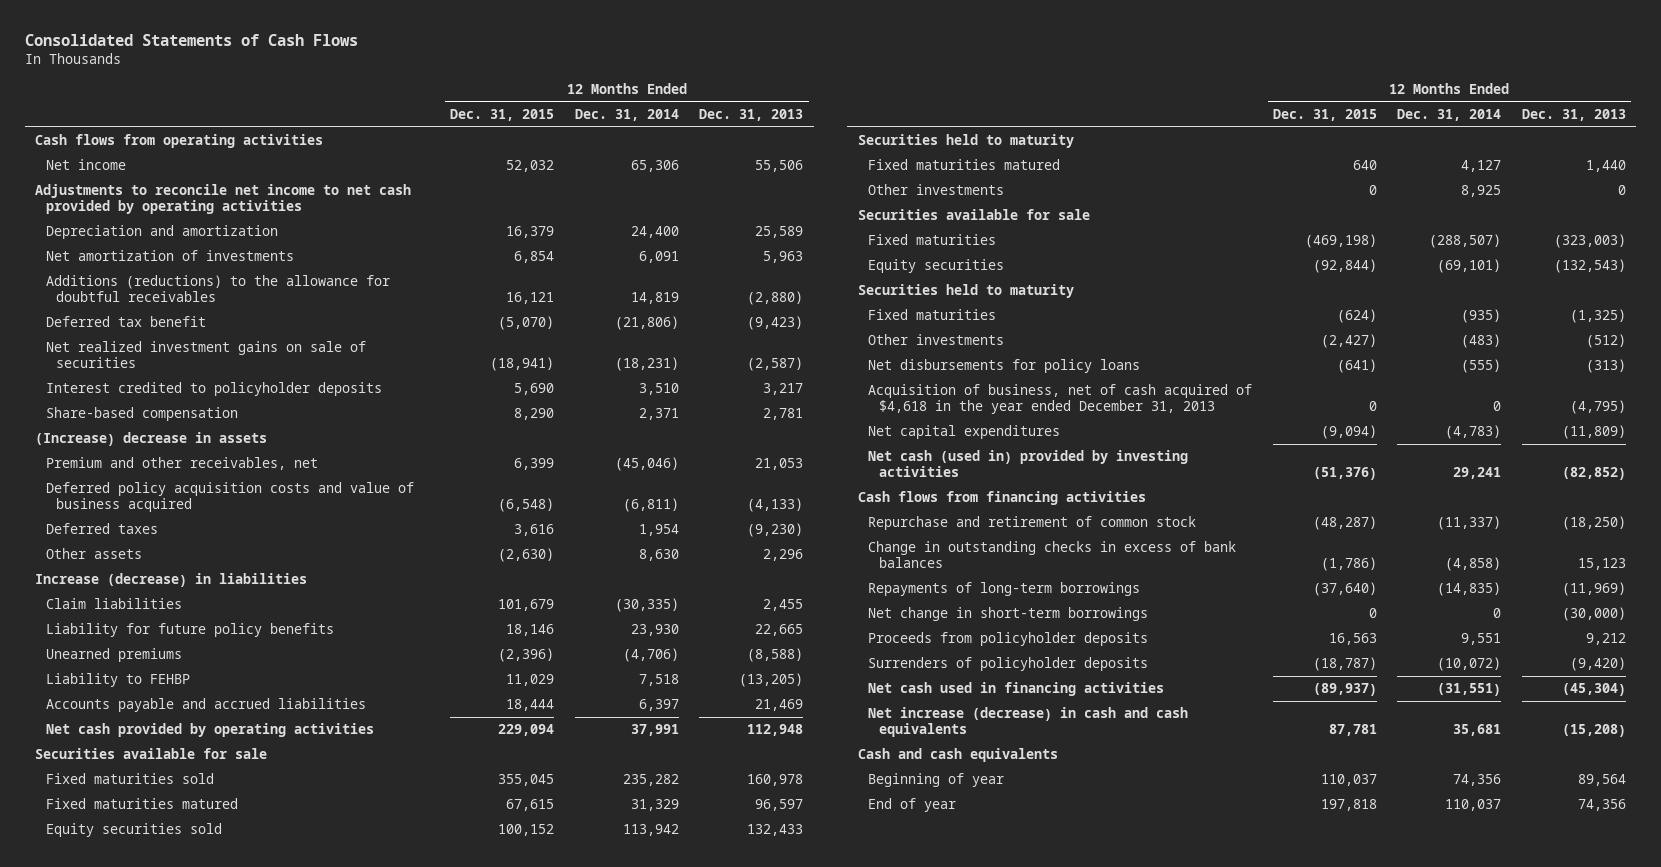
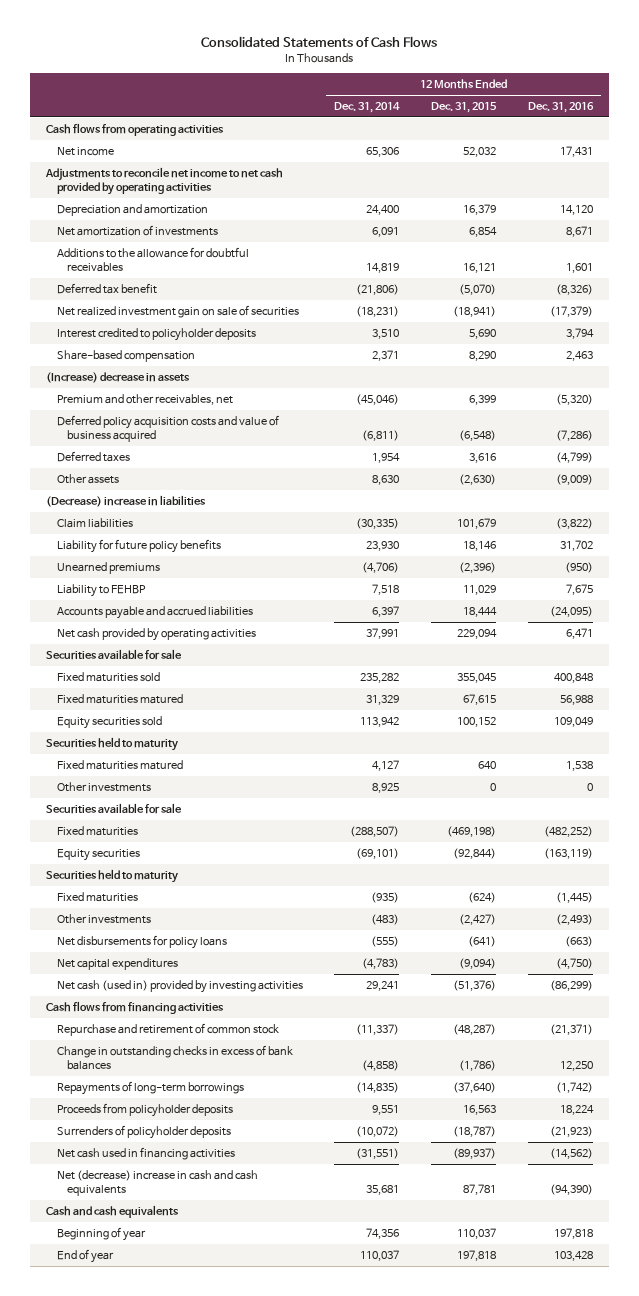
[699,109,804,122] Dec. 31, 2013 -> none
none -> [527,102,594,114] Dec. 31, 2016
[45,275,390,303] Additions (reductions) to the allowance for doubtful receivables -> [56,246,249,273] Additions to the allowance for doubtful receivables
[45,341,366,369] Net realized investment gains on sale of securities -> [56,304,299,318] Net realized investment gain on sale of securities
[35,573,308,588] Increase (decrease) in liabilities -> [45,494,206,507] (Decrease) increase in liabilities
[868,384,1253,415] Acquisition of business, net of cash acquired of $4,618 in the year ended December 31, 2013 -> none
[868,607,1149,622] Net change in short-term borrowings -> none
[868,707,1189,738] Net increase (decrease) in cash and cash equivalents -> [56,1169,258,1197] Net (decrease) increase in cash and cash equivalents

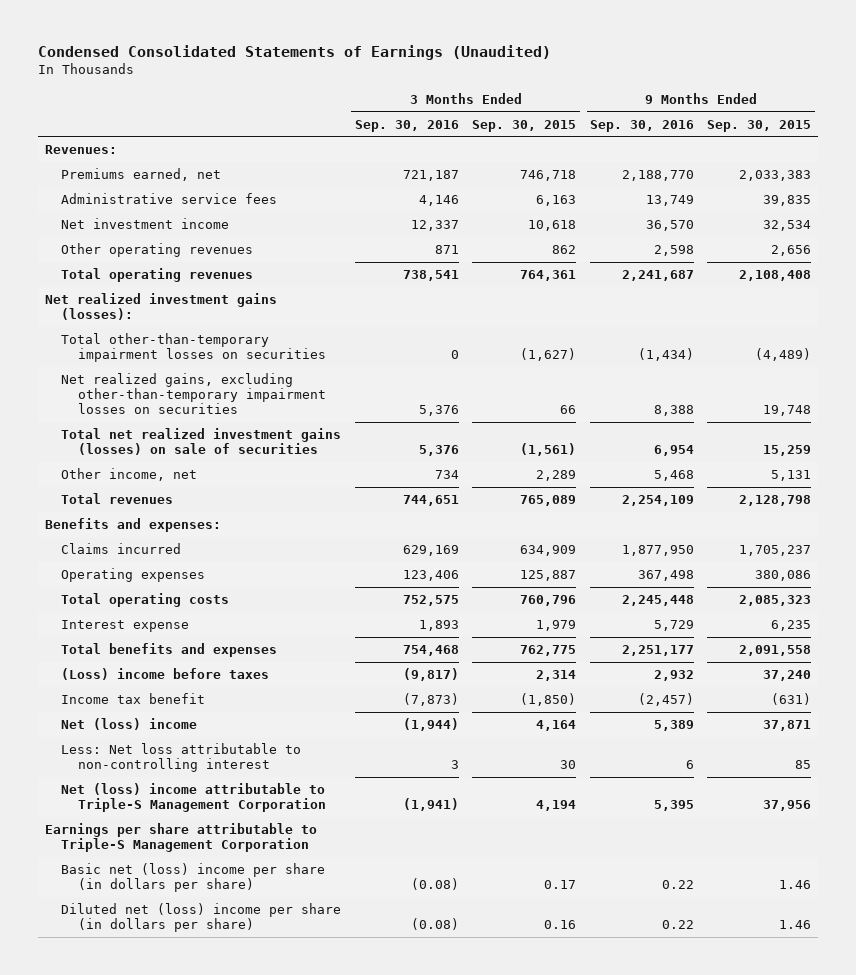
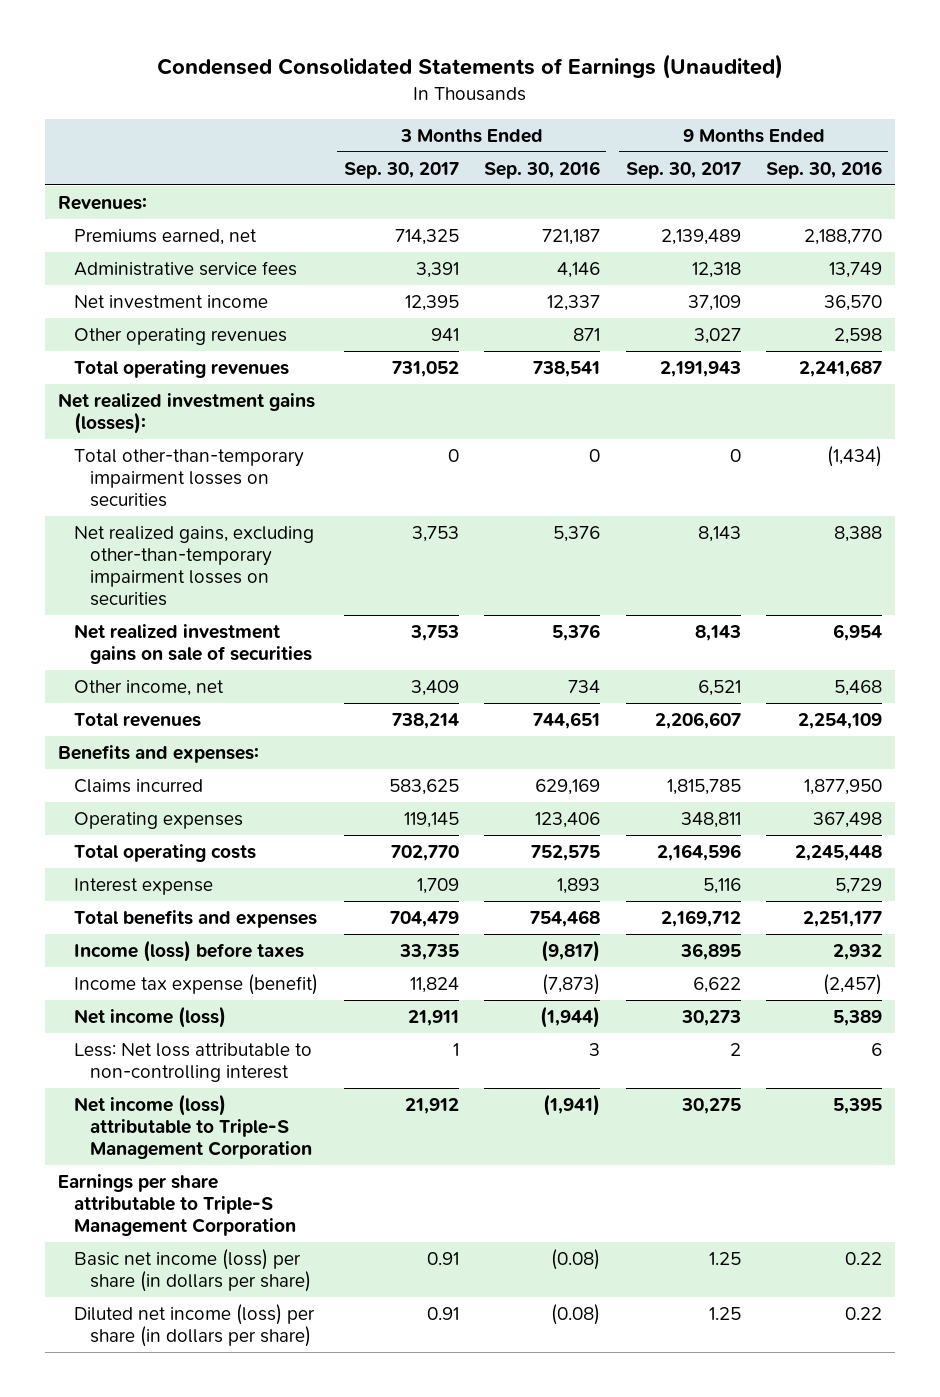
[472,119,577,132] Sep. 30, 2015 -> none
[707,119,812,132] Sep. 30, 2015 -> none
none -> [343,161,459,179] Sep. 30, 2017
none -> [625,161,741,179] Sep. 30, 2017
[61,427,342,455] Total net realized investment gains (losses) on sale of securities -> [74,623,313,665] Net realized investment gains on sale of securities
[61,667,270,680] (Loss) income before taxes -> [74,939,305,962] Income (loss) before taxes
[61,692,206,704] Income tax benefit -> [74,973,319,995] Income tax expense (benefit)
[61,717,198,730] Net (loss) income -> [74,1005,227,1028] Net income (loss)
[61,782,326,812] Net (loss) income attributable to Triple-S Management Corporation -> [74,1093,313,1160] Net income (loss) attributable to Triple-S Management Corporation
[61,862,326,892] Basic net (loss) income per share (in dollars per share) -> [74,1248,312,1293] Basic net income (loss) per share (in dollars per share)
[61,902,342,932] Diluted net (loss) income per share (in dollars per share) -> [74,1303,316,1348] Diluted net income (loss) per share (in dollars per share)

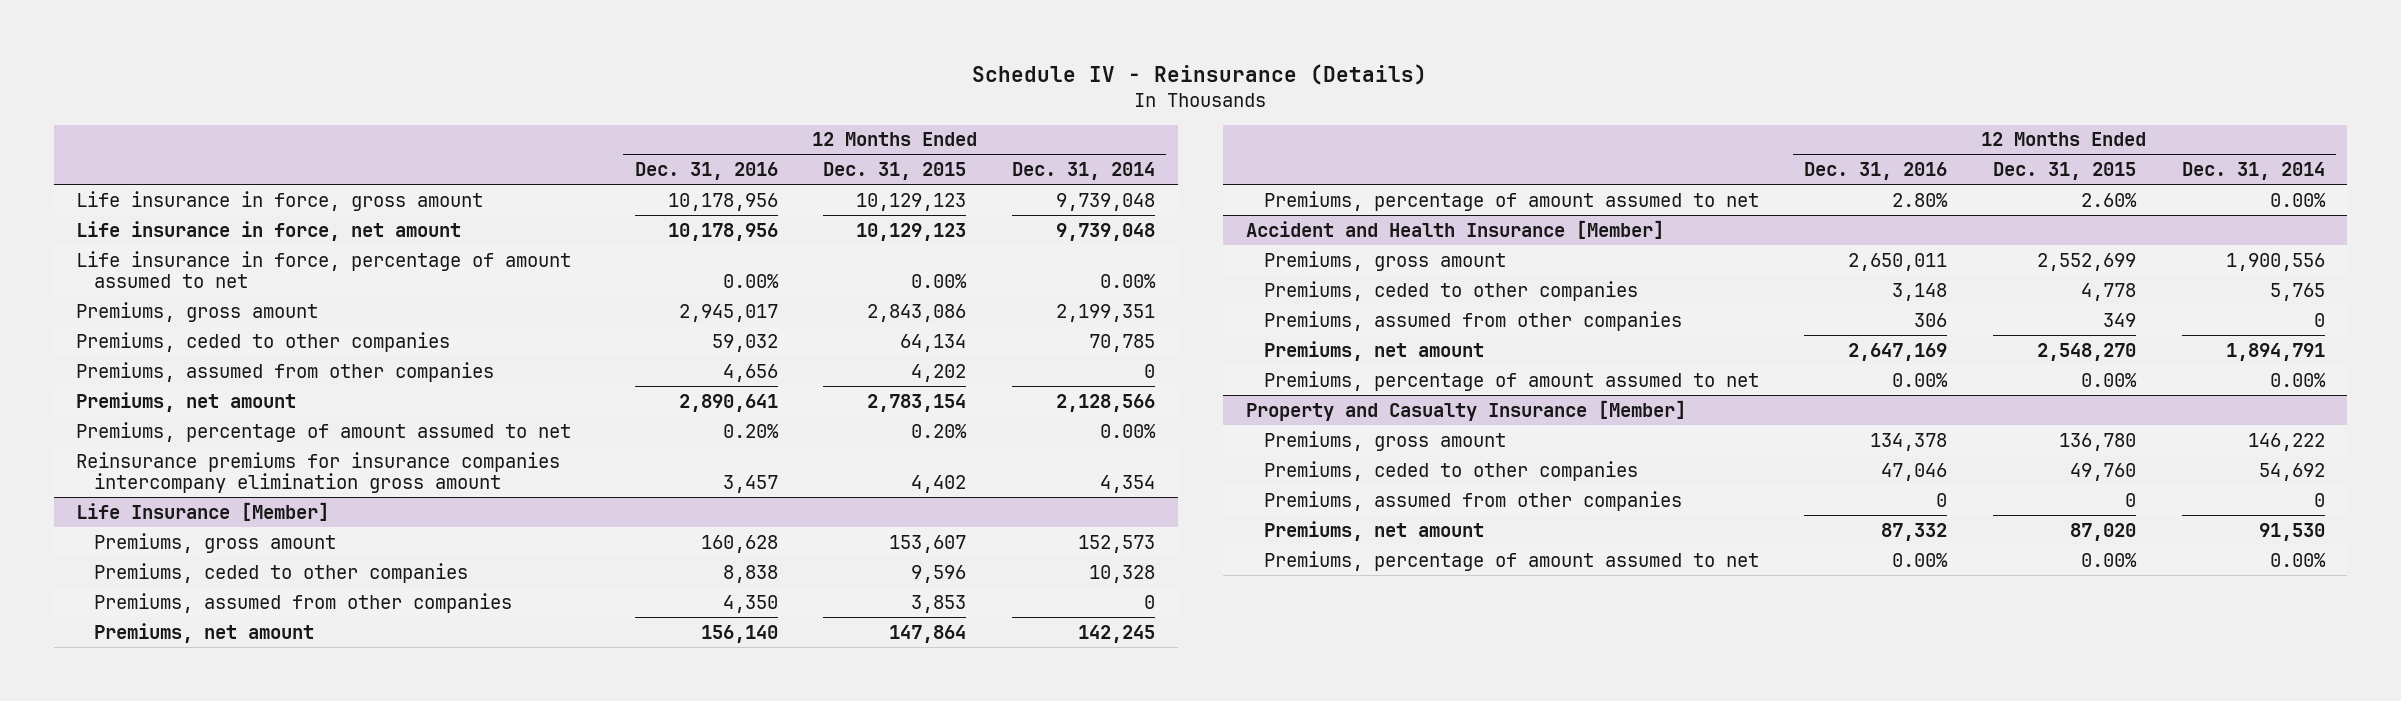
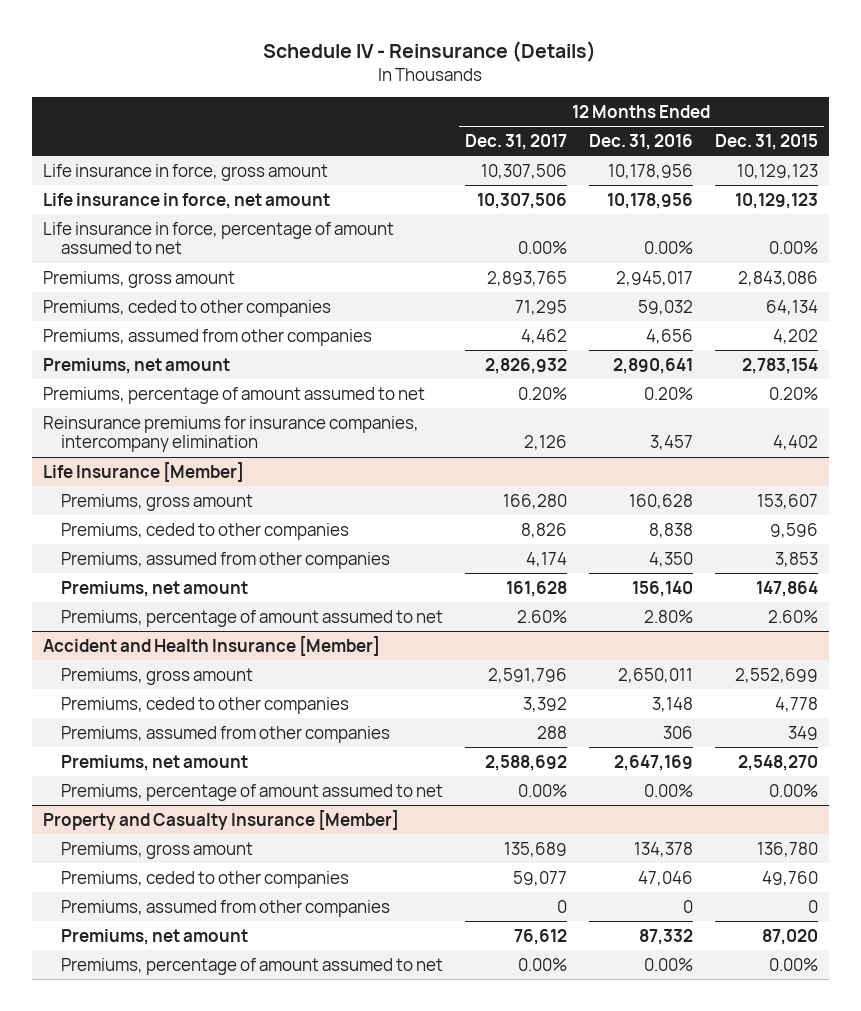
[1011,162,1155,181] Dec. 31, 2014 -> none
none -> [464,133,567,150] Dec. 31, 2017
[76,451,561,493] Reinsurance premiums for insurance companies intercompany elimination gross amount -> [42,415,419,453] Reinsurance premiums for insurance companies, intercompany elimination

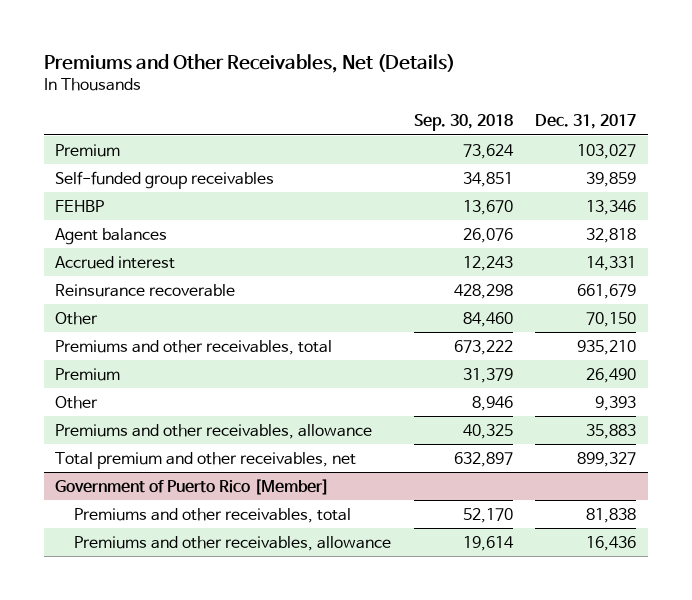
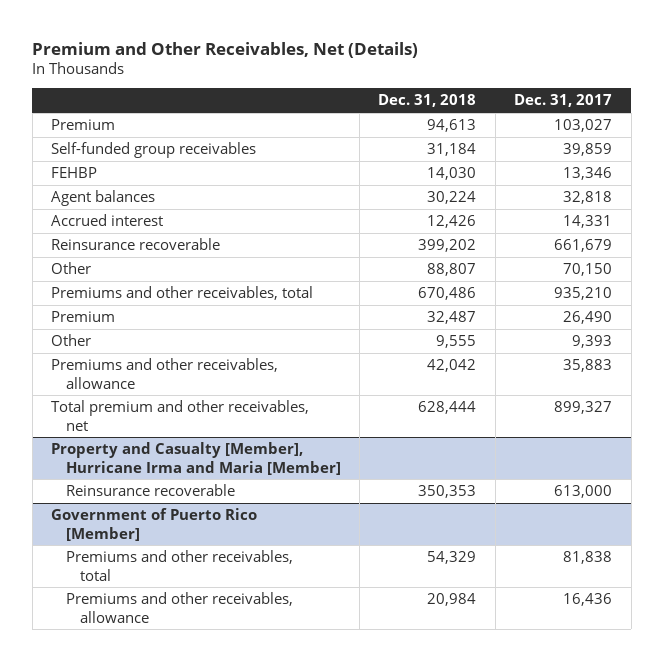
[43,53,455,73] Premiums and Other Receivables, Net (Details) -> [32,41,419,58] Premium and Other Receivables, Net (Details)
[413,114,513,132] Sep. 30, 2018 -> none
none -> [378,94,477,108] Dec. 31, 2018
none -> [51,441,341,475] Property and Casualty [Member], Hurricane Irma and Maria [Member]
none -> [65,483,235,496] Reinsurance recoverable

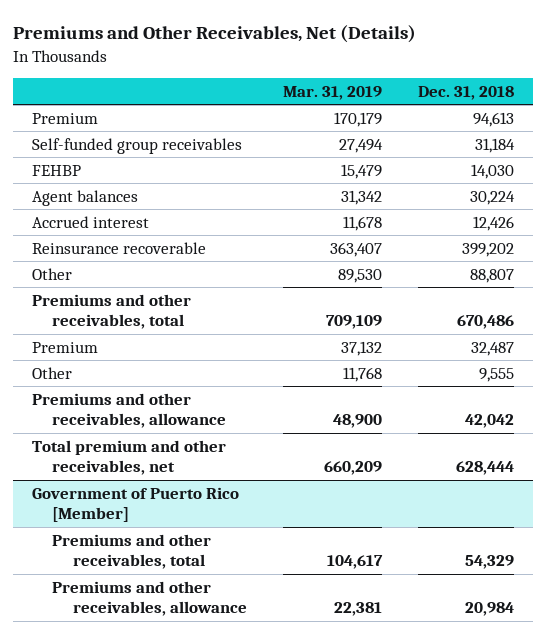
[32,41,419,58] Premium and Other Receivables, Net (Details) -> [13,25,417,44] Premiums and Other Receivables, Net (Details)
[514,94,613,108] Dec. 31, 2017 -> none
none -> [283,85,383,100] Mar. 31, 2019
[51,441,341,475] Property and Casualty [Member], Hurricane Irma and Maria [Member] -> none
[65,483,235,496] Reinsurance recoverable -> none

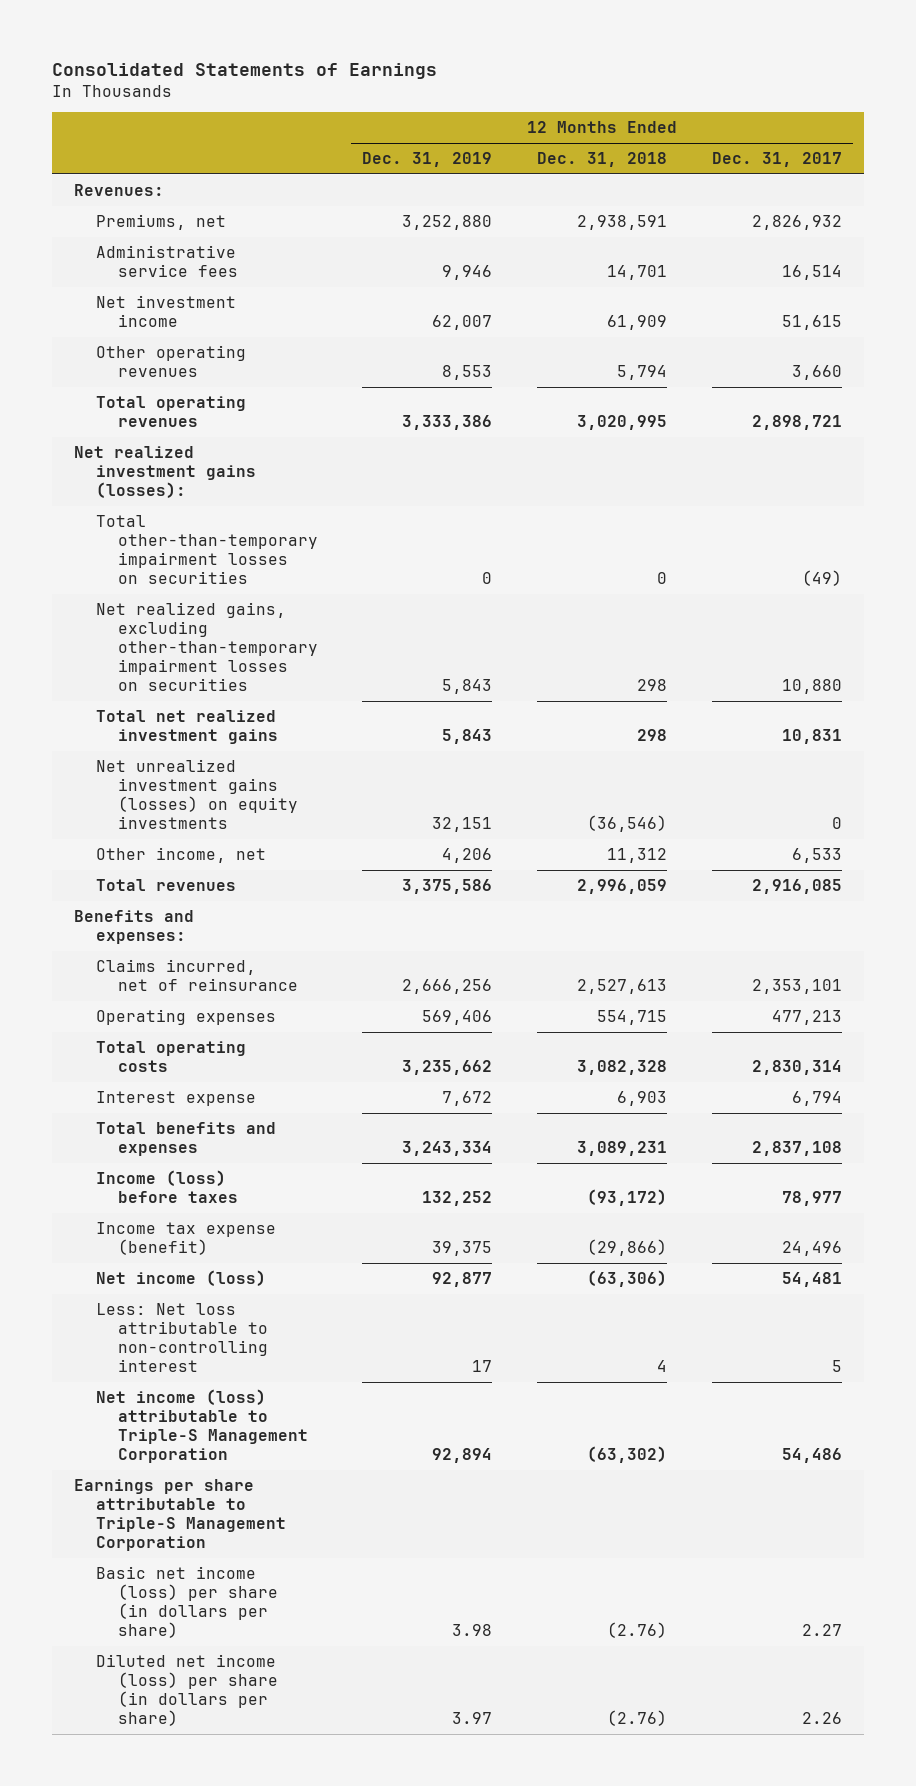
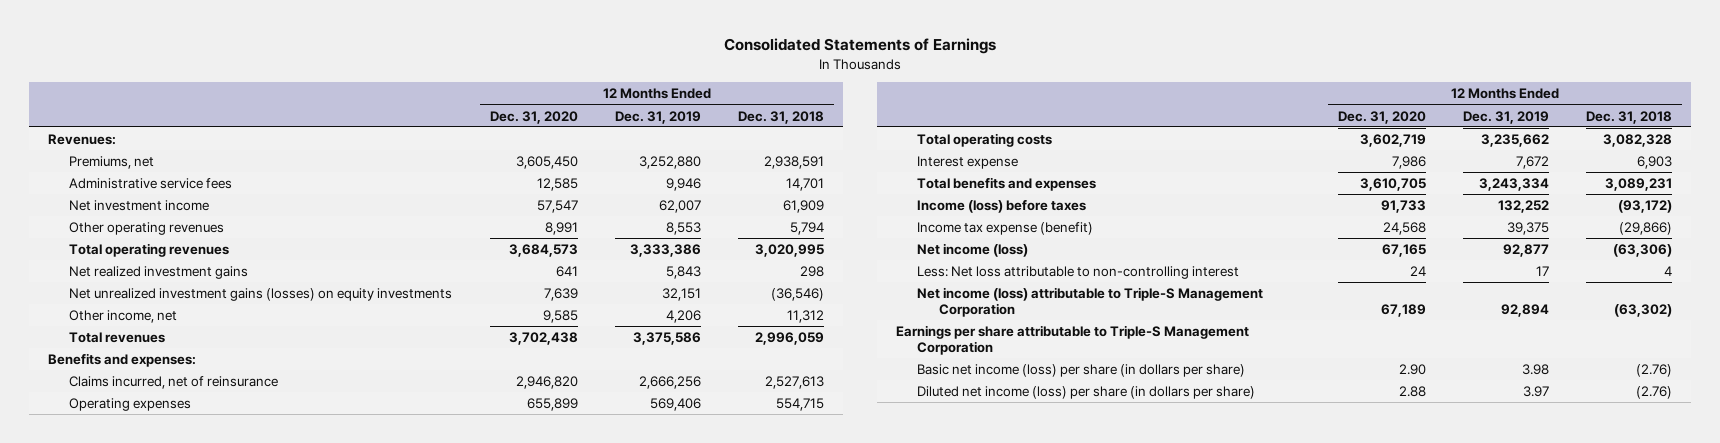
[711,151,842,167] Dec. 31, 2017 -> none
none -> [489,110,578,124] Dec. 31, 2020
[74,445,256,499] Net realized investment gains (losses): -> none
[95,514,318,585] Total other-than-temporary impairment losses on securities -> none
[95,601,318,692] Net realized gains, excluding other-than-temporary impairment losses on securities -> none
[95,709,278,745] Total net realized investment gains -> [69,265,249,279] Net realized investment gains

